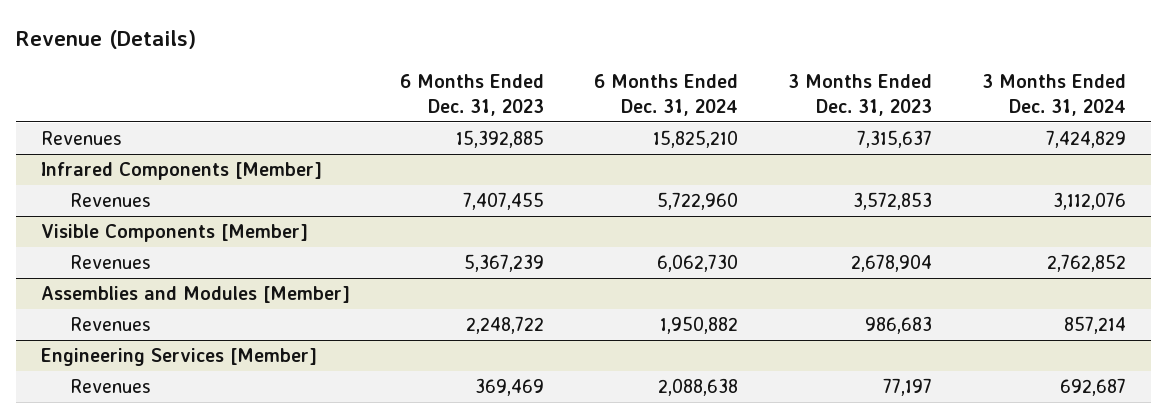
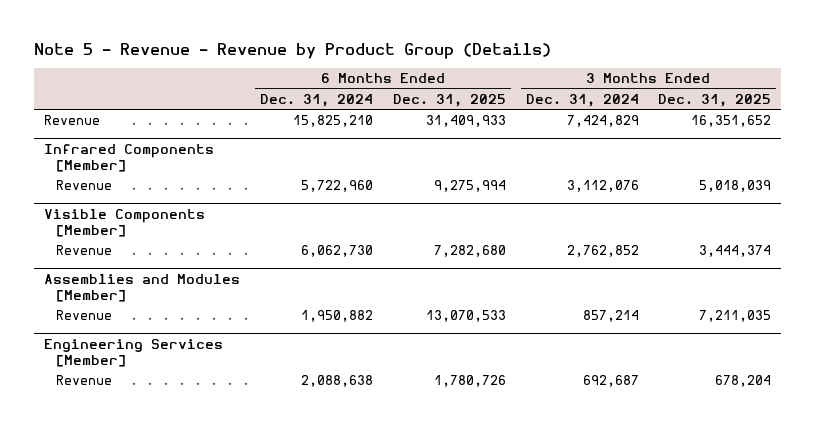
[15,30,196,50] Revenue (Details) -> [34,42,552,59] Note 5 - Revenue - Revenue by Product Group (Details)
[399,73,544,116] 6 Months Ended Dec. 31, 2023 -> none
[787,73,932,116] 3 Months Ended Dec. 31, 2023 -> none
none -> [392,93,506,107] Dec. 31, 2025
none -> [658,93,772,107] Dec. 31, 2025
[40,131,122,146] Revenues -> [44,115,101,126] Revenue
[69,193,151,208] Revenues -> [55,180,112,191] Revenue
[69,255,151,270] Revenues -> [55,245,112,256] Revenue
[69,317,151,332] Revenues -> [55,310,112,321] Revenue
[69,379,151,394] Revenues -> [55,375,112,386] Revenue

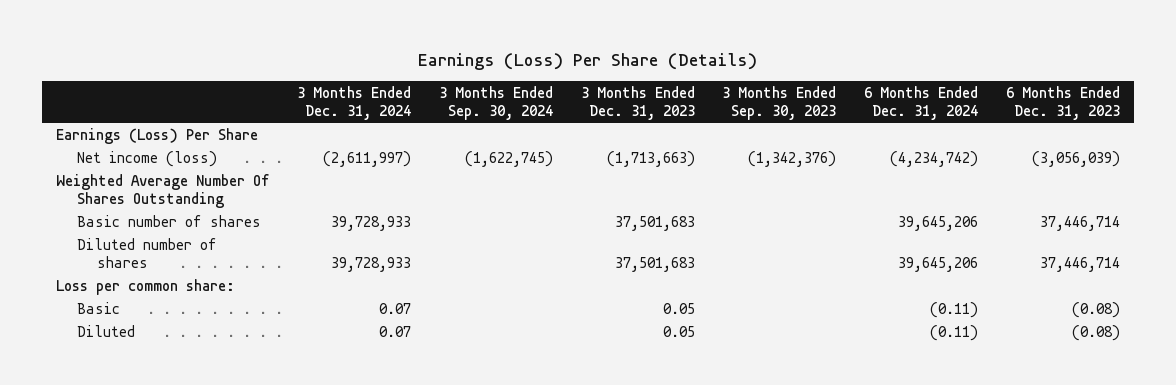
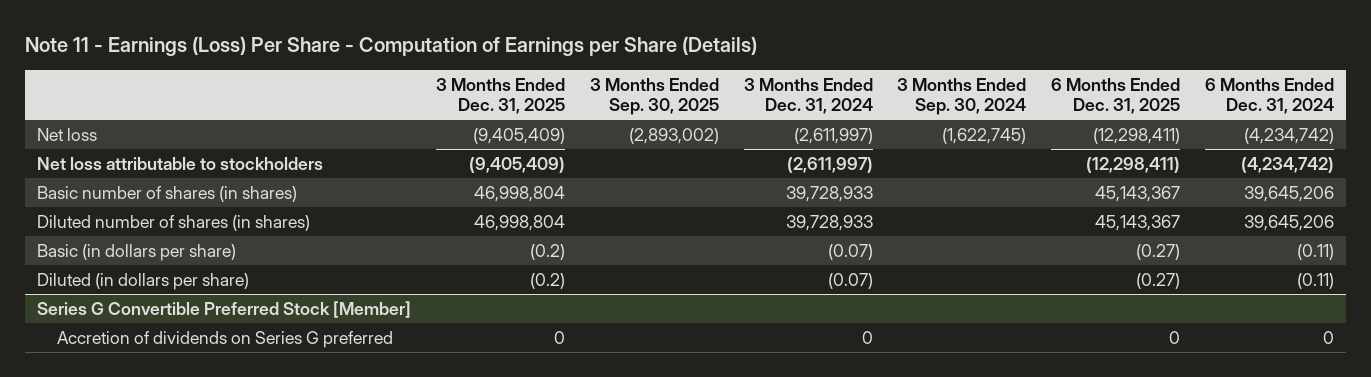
[418,52,758,70] Earnings (Loss) Per Share (Details) -> [25,36,758,57] Note 11 - Earnings (Loss) Per Share - Computation of Earnings per Share (Details)
[580,85,695,120] 3 Months Ended Dec. 31, 2023 -> none
[722,85,837,120] 3 Months Ended Sep. 30, 2023 -> none
[1005,85,1120,120] 6 Months Ended Dec. 31, 2023 -> none
none -> [436,77,566,115] 3 Months Ended Dec. 31, 2025
none -> [589,77,719,116] 3 Months Ended Sep. 30, 2025
none -> [1050,77,1180,115] 6 Months Ended Dec. 31, 2025
[56,127,259,144] Earnings (Loss) Per Share -> none
[56,173,270,208] Weighted Average Number Of Shares Outstanding -> none
[56,278,236,295] Loss per common share: -> none
[76,150,217,167] Net income (loss) -> [37,127,98,141] Net loss
none -> [37,156,324,170] Net loss attributable to stockholders
[76,214,261,227] Basic number of shares -> [37,185,298,202] Basic number of shares (in shares)
[76,237,217,268] Diluted number of shares -> [37,214,311,231] Diluted number of shares (in shares)
[76,301,120,314] Basic -> [37,243,237,261] Basic (in dollars per share)
[379,302,412,314] 0.07 -> [827,243,873,260] (0.07)
[76,324,135,337] Diluted -> [37,272,250,290] Diluted (in dollars per share)
[379,325,412,337] 0.07 -> [827,272,873,289] (0.07)
none -> [37,300,412,318] Series G Convertible Preferred Stock [Member]
none -> [57,330,394,348] Accretion of dividends on Series G preferred

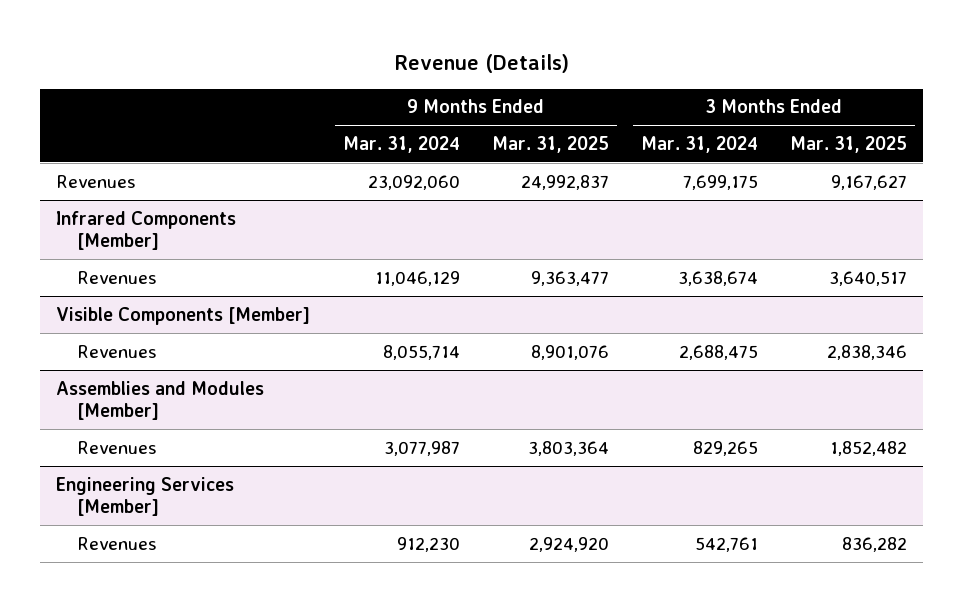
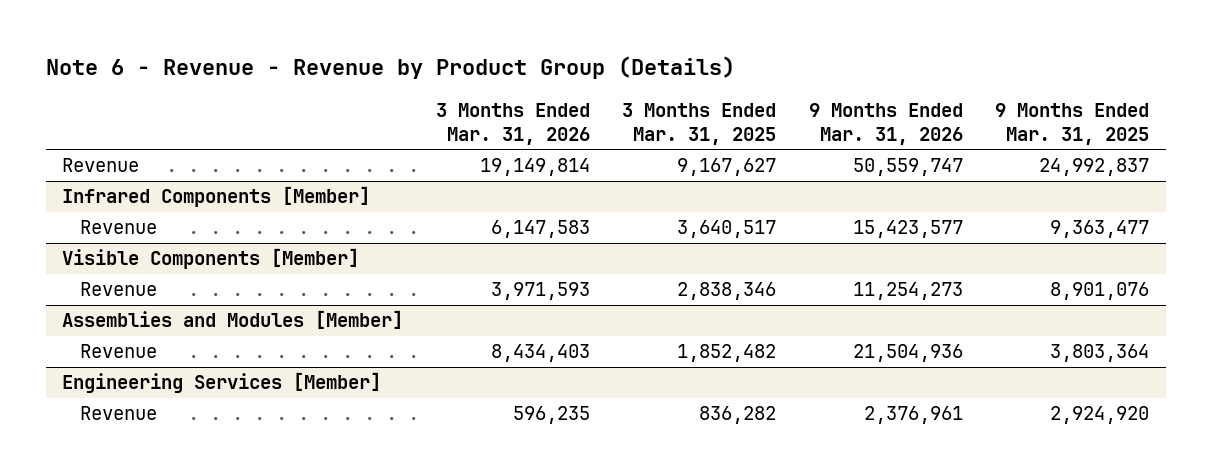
[394,53,569,73] Revenue (Details) -> [45,56,735,80] Note 6 - Revenue - Revenue by Product Group (Details)
[342,135,460,153] Mar. 31, 2024 -> none
[640,135,758,153] Mar. 31, 2024 -> none
none -> [435,102,590,146] 3 Months Ended Mar. 31, 2026
none -> [808,102,963,146] 9 Months Ended Mar. 31, 2026
[56,174,137,188] Revenues -> [62,158,140,173] Revenue
[76,270,157,284] Revenues -> [79,220,157,235] Revenue
[76,344,157,358] Revenues -> [79,282,157,297] Revenue
[76,440,157,454] Revenues -> [79,344,157,359] Revenue
[76,536,157,550] Revenues -> [79,406,157,421] Revenue

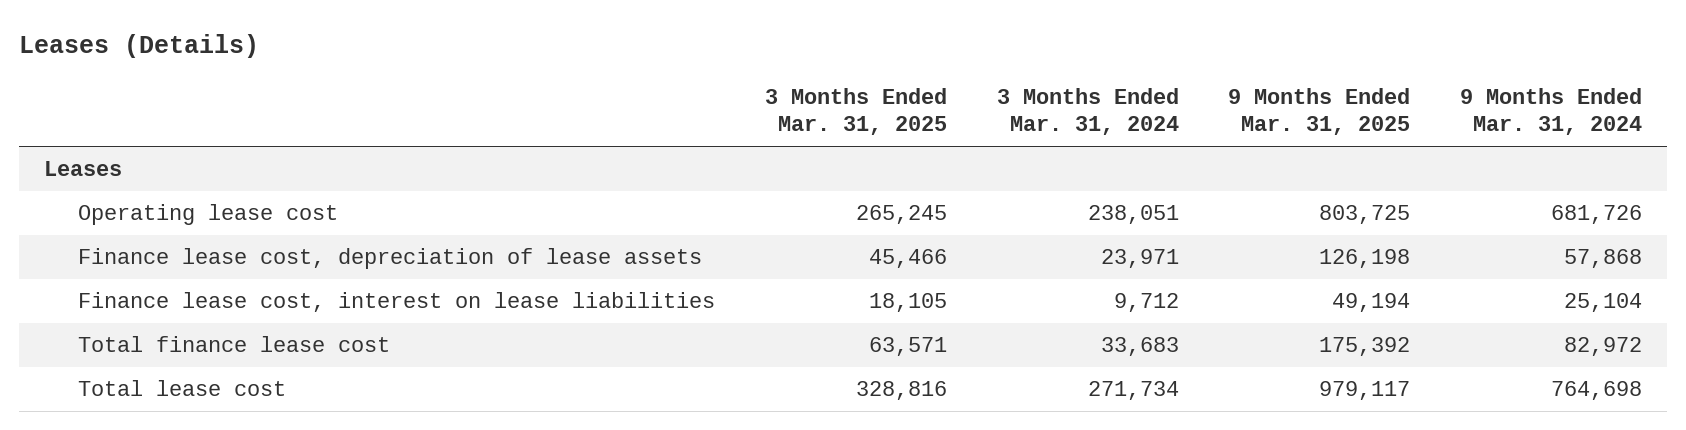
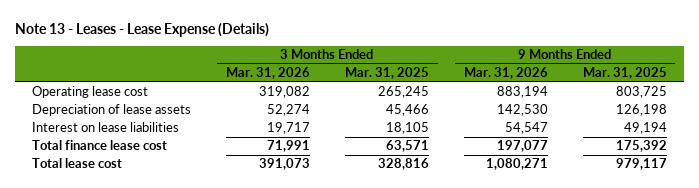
[19,34,260,59] Leases (Details) -> [14,22,269,37] Note 13 - Leases - Lease Expense (Details)
[996,88,1179,136] 3 Months Ended Mar. 31, 2024 -> none
[1460,88,1643,136] 9 Months Ended Mar. 31, 2024 -> none
none -> [225,67,310,80] Mar. 31, 2026
none -> [463,67,548,80] Mar. 31, 2026
[44,161,123,177] Leases -> none
[78,248,703,270] Finance lease cost, depreciation of lease assets -> [31,104,191,117] Depreciation of lease assets
[78,292,716,313] Finance lease cost, interest on lease liabilities -> [31,122,179,133] Interest on lease liabilities

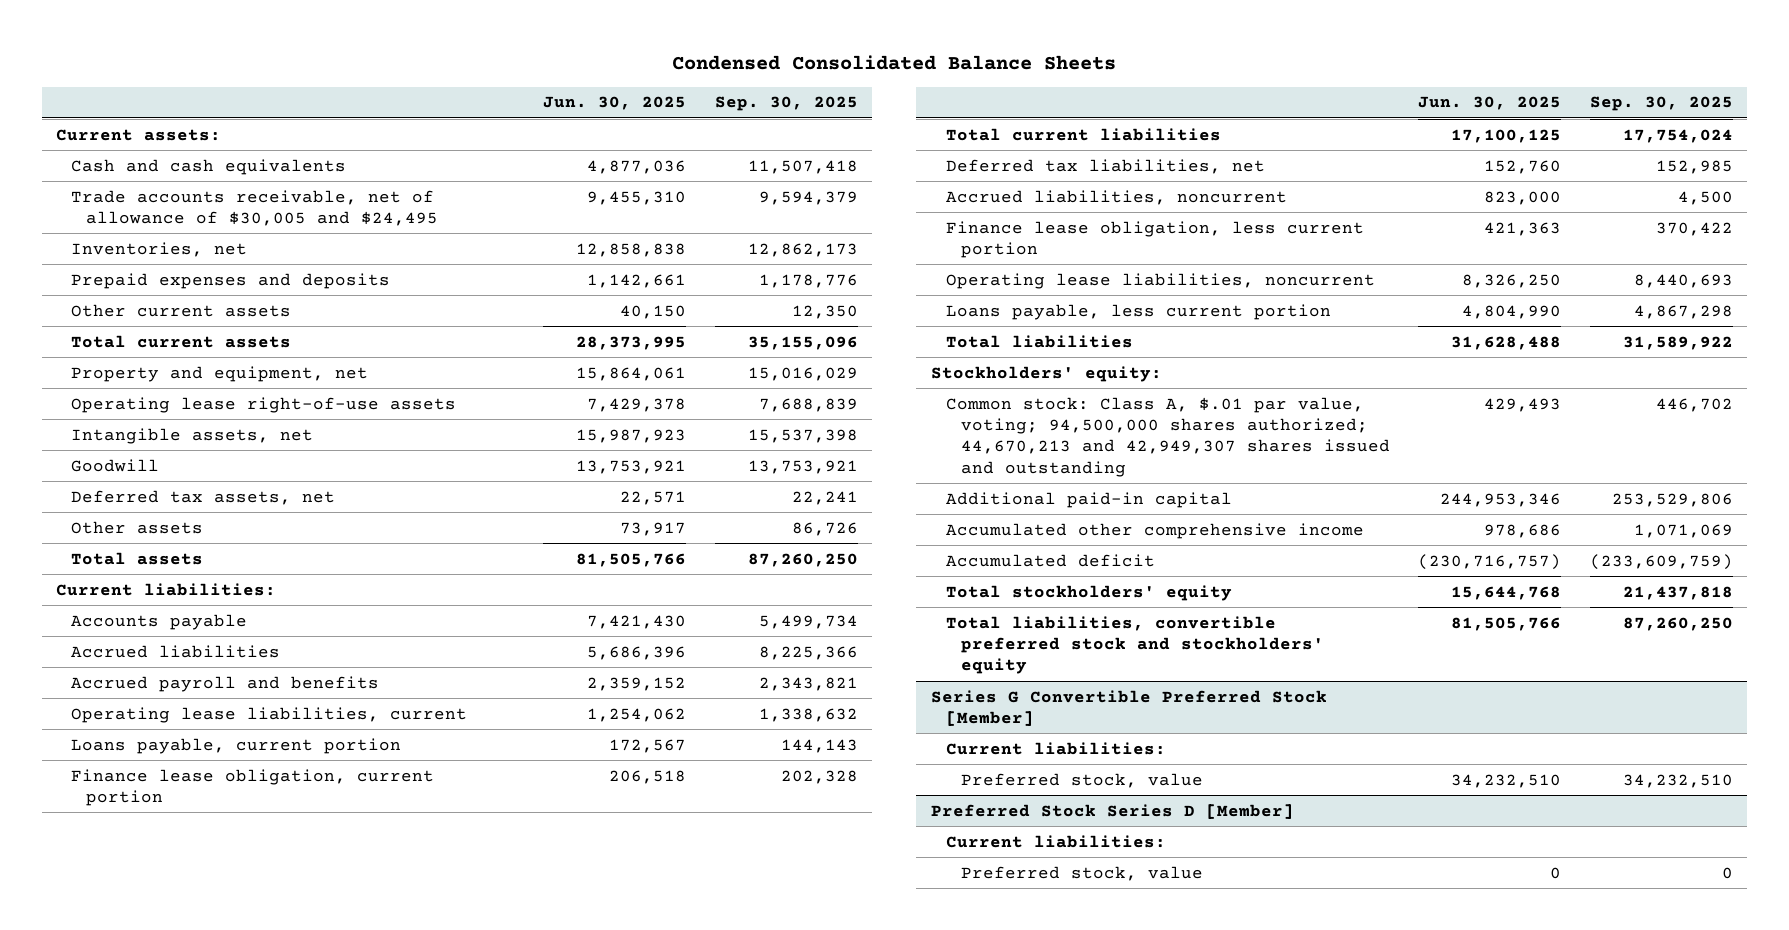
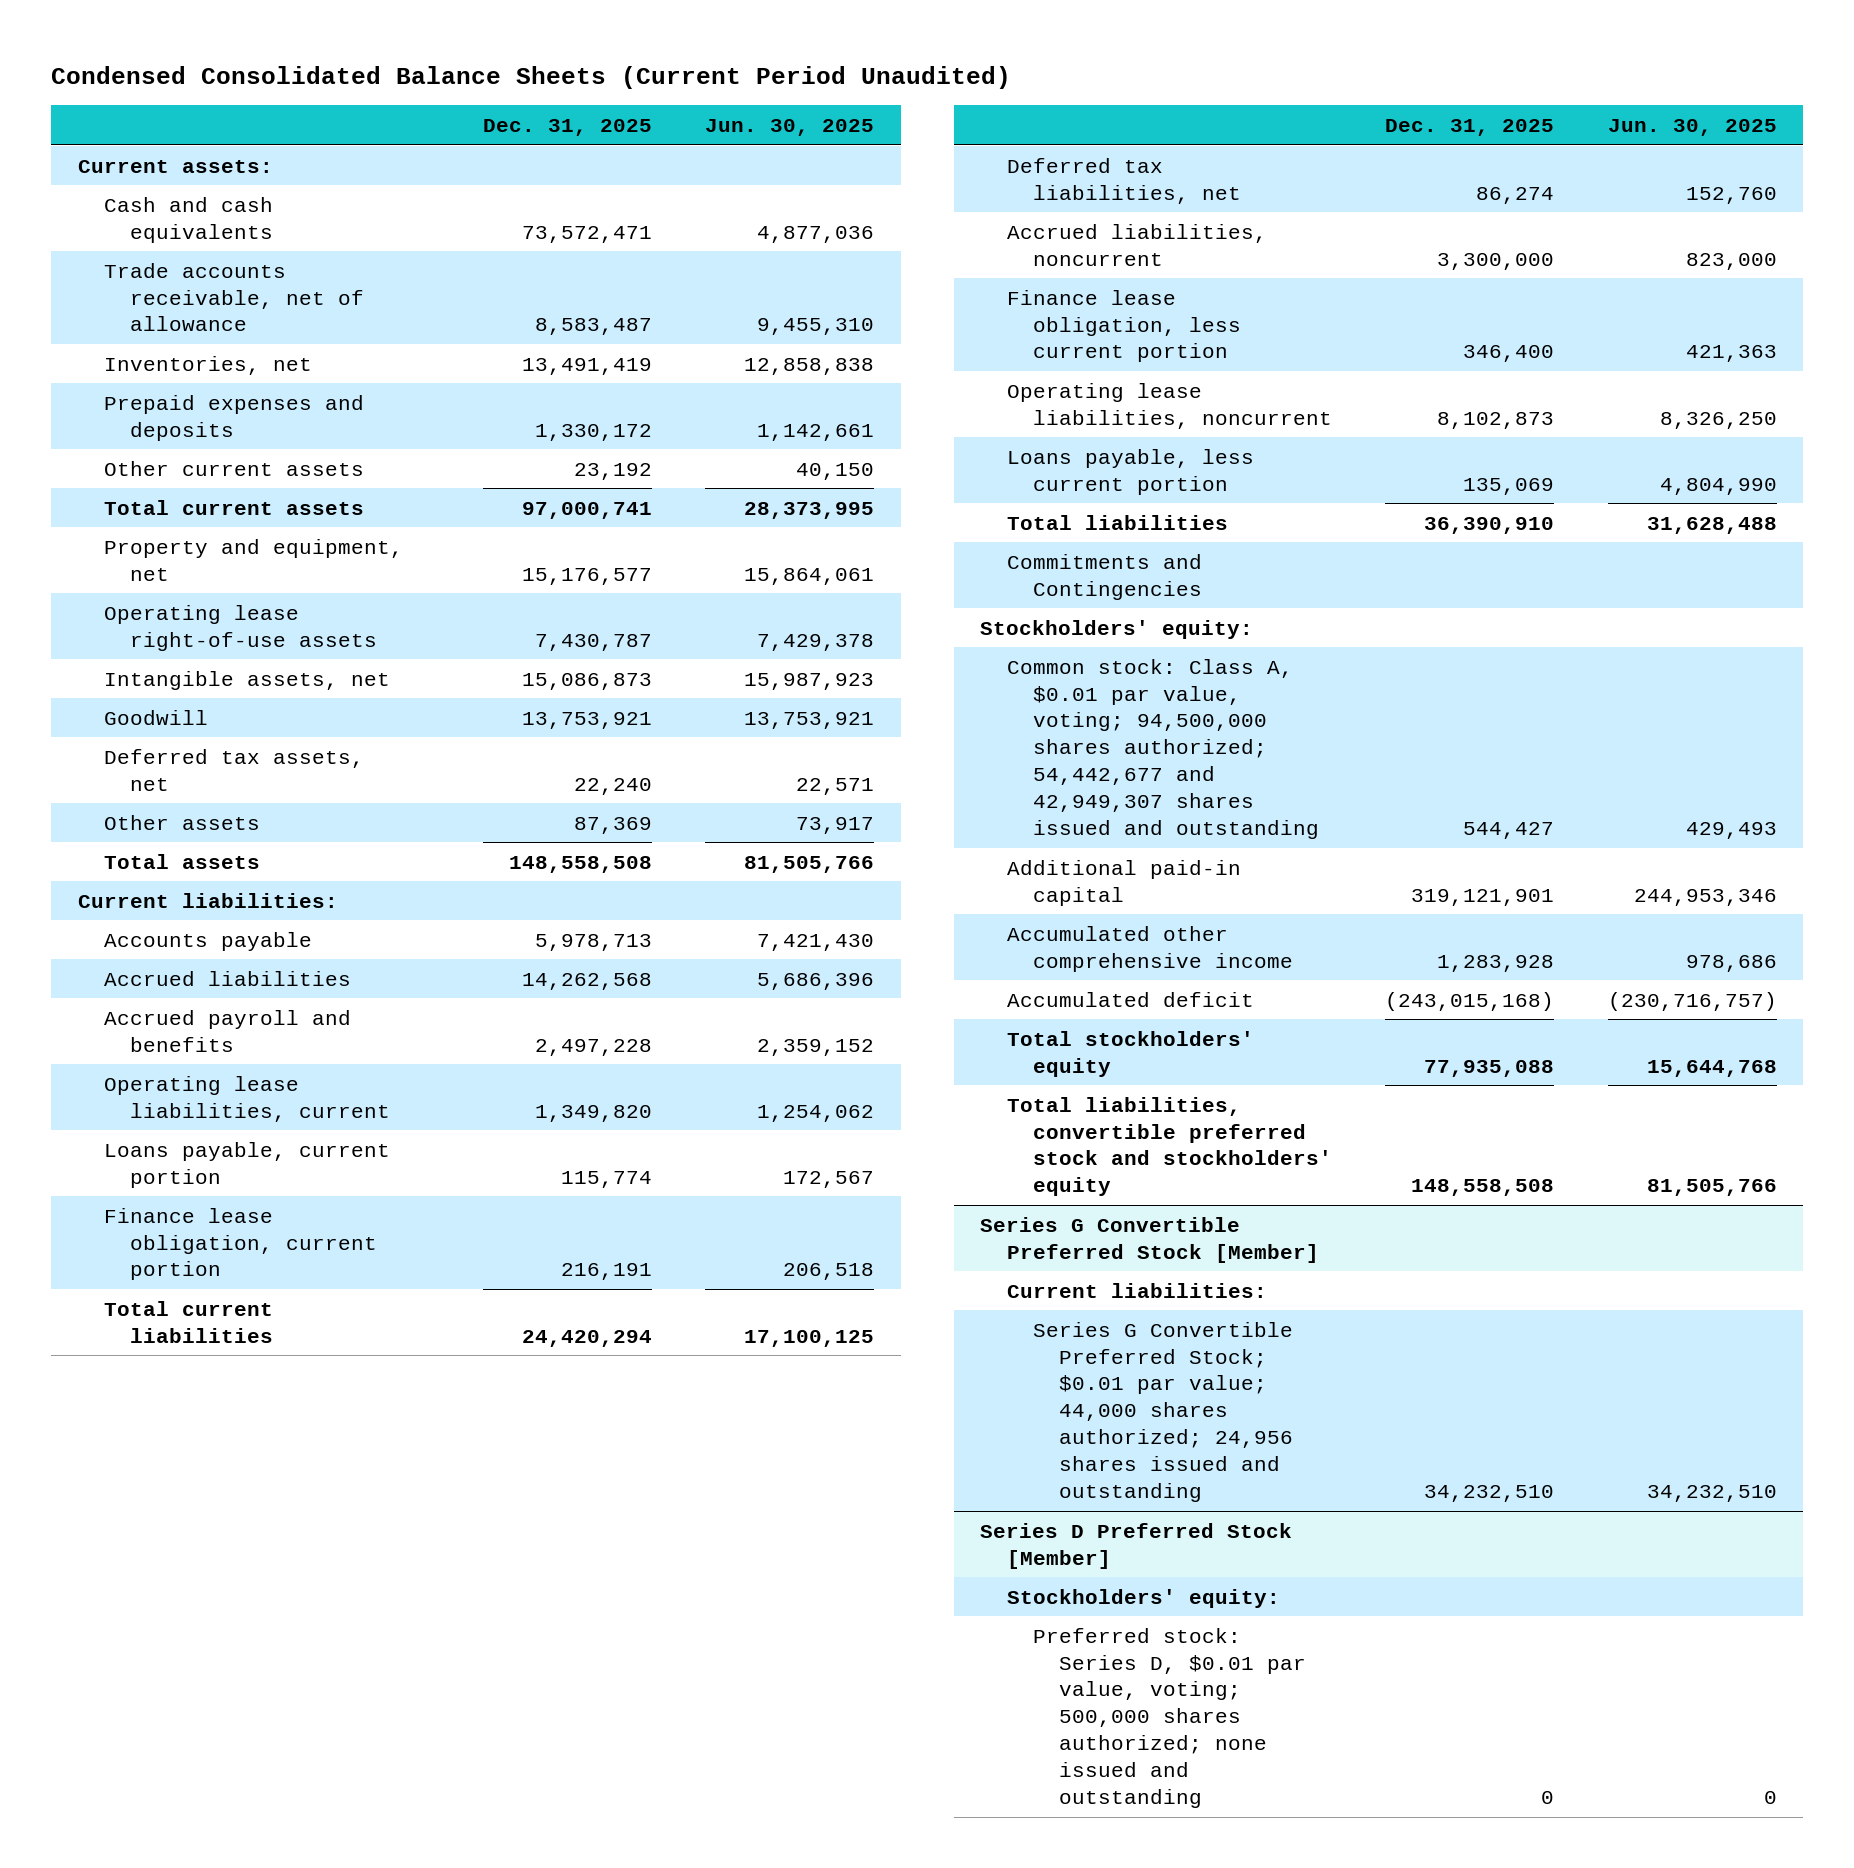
[672,55,1117,71] Condensed Consolidated Balance Sheets -> [51,66,1012,90] Condensed Consolidated Balance Sheets (Current Period Unaudited)
[714,96,858,112] Sep. 30, 2025 -> none
none -> [482,118,652,136] Dec. 31, 2025
[70,189,438,226] Trade accounts receivable, net of allowance of $30,005 and $24,495 -> [104,262,365,332] Trade accounts receivable, net of allowance
none -> [1006,553,1202,600] Commitments and Contingencies
[945,396,1390,477] Common stock: Class A, $.01 par value, voting; 94,500,000 shares authorized; 44,670,213 and 42,949,307 shares issued and outstanding -> [1006,658,1319,839] Common stock: Class A, $0.01 par value, voting; 94,500,000 shares authorized; 54,442,677 and 42,949,307 shares issued and outstanding
[945,834,1166,848] Current liabilities: -> none
[960,865,1203,881] Preferred stock, value -> none
[960,772,1203,788] Preferred stock, value -> [1032,1321,1294,1502] Series G Convertible Preferred Stock; $0.01 par value; 44,000 shares authorized; 24,956 shares issued and outstanding
[930,803,1294,819] Preferred Stock Series D [Member] -> [980,1522,1293,1569] Series D Preferred Stock [Member]
none -> [1006,1588,1280,1608] Stockholders' equity:
none -> [1032,1627,1307,1808] Preferred stock: Series D, $0.01 par value, voting; 500,000 shares authorized; none issued and outstanding

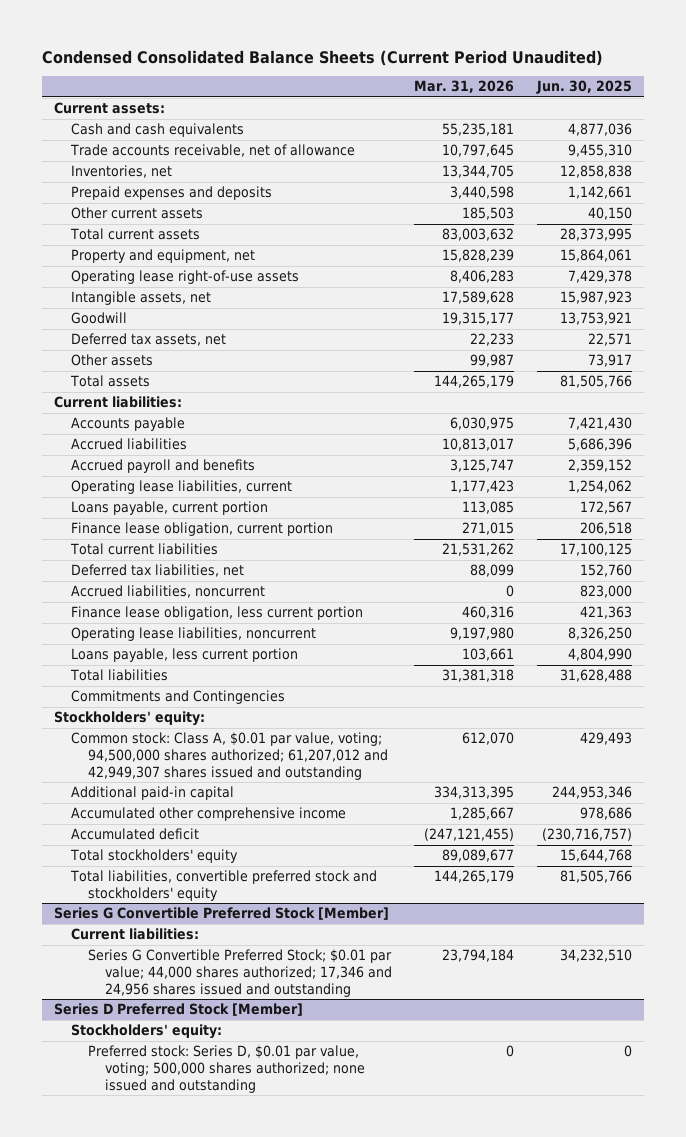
[482,118,652,136] Dec. 31, 2025 -> none
none -> [414,80,515,94] Mar. 31, 2026
[1006,658,1319,839] Common stock: Class A, $0.01 par value, voting; 94,500,000 shares authorized; 54,442,677 and 42,949,307 shares issued and outstanding -> [70,732,388,780] Common stock: Class A, $0.01 par value, voting; 94,500,000 shares authorized; 61,207,012 and 42,949,307 shares issued and outstanding
[1032,1321,1294,1502] Series G Convertible Preferred Stock; $0.01 par value; 44,000 shares authorized; 24,956 shares issued and outstanding -> [87,949,392,997] Series G Convertible Preferred Stock; $0.01 par value; 44,000 shares authorized; 17,346 and 24,956 shares issued and outstanding

